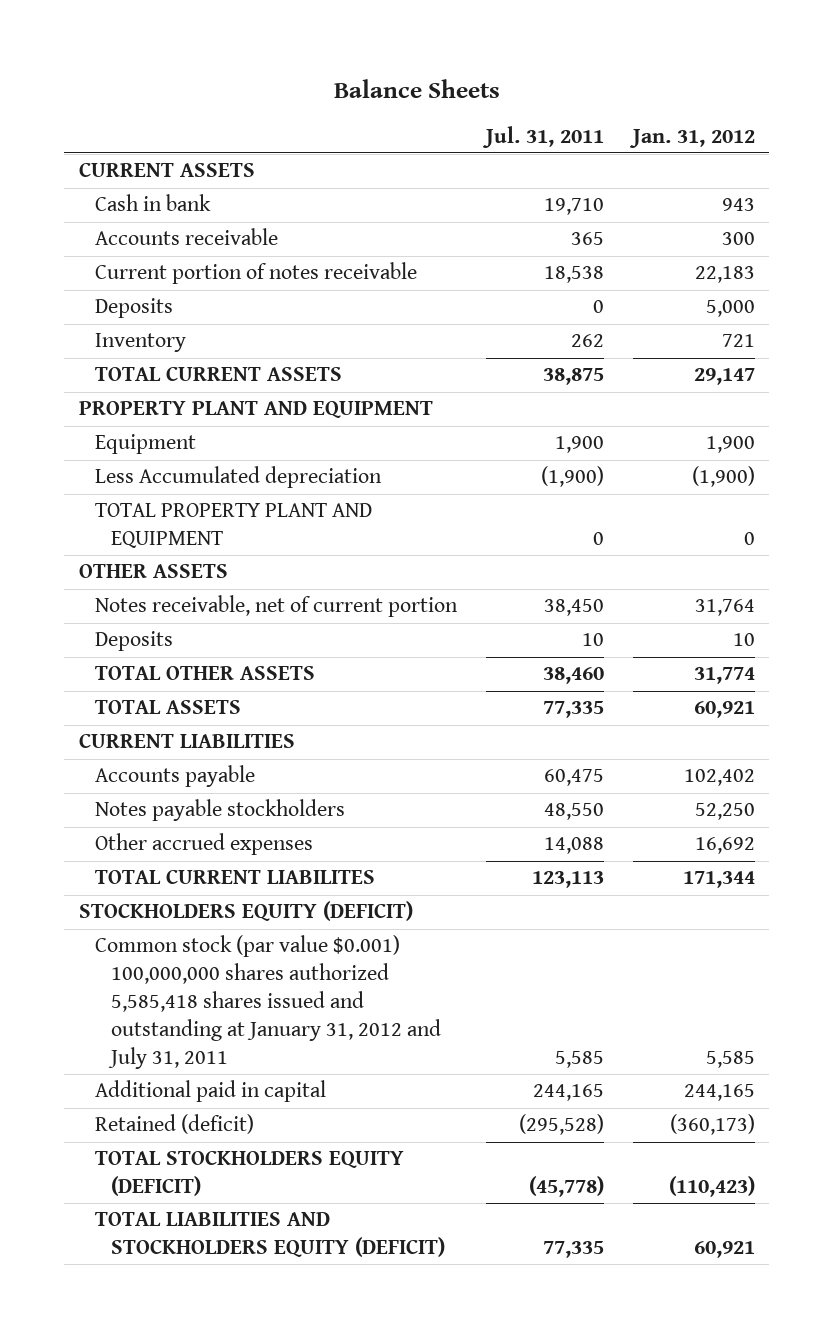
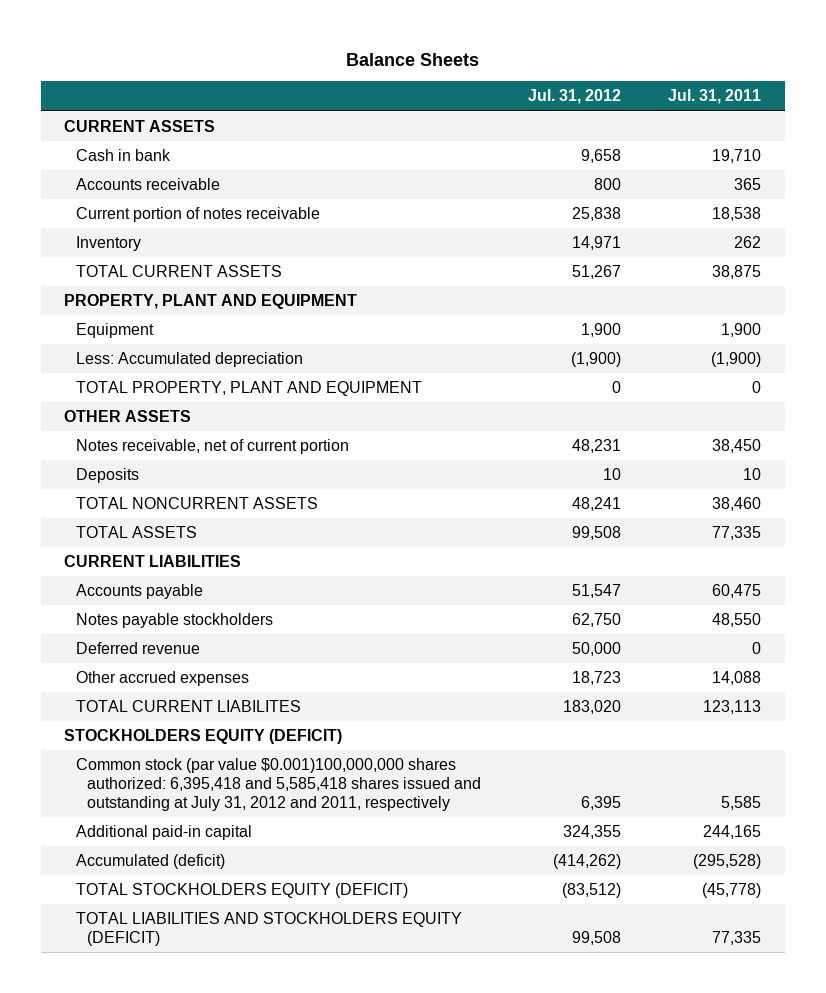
[628,128,755,148] Jan. 31, 2012 -> none
none -> [528,89,622,105] Jul. 31, 2012
[94,298,173,319] Deposits -> none
[78,401,433,419] PROPERTY PLANT AND EQUIPMENT -> [64,294,358,310] PROPERTY, PLANT AND EQUIPMENT
[94,466,382,489] Less Accumulated depreciation -> [75,352,303,368] Less: Accumulated depreciation
[94,503,372,549] TOTAL PROPERTY PLANT AND EQUIPMENT -> [75,381,422,397] TOTAL PROPERTY, PLANT AND EQUIPMENT
[94,666,315,681] TOTAL OTHER ASSETS -> [75,497,318,510] TOTAL NONCURRENT ASSETS
none -> [75,642,200,655] Deferred revenue
[94,935,441,1069] Common stock (par value $0.001) 100,000,000 shares authorized 5,585,418 shares issued and outstanding at January 31, 2012 and July 31, 2011 -> [75,758,482,812] Common stock (par value $0.001)100,000,000 shares authorized: 6,395,418 and 5,585,418 shares issued and outstanding at July 31, 2012 and 2011, respectively
[94,1080,326,1103] Additional paid in capital -> [75,825,252,841] Additional paid-in capital
[94,1114,254,1135] Retained (deficit) -> [75,854,225,870] Accumulated (deficit)

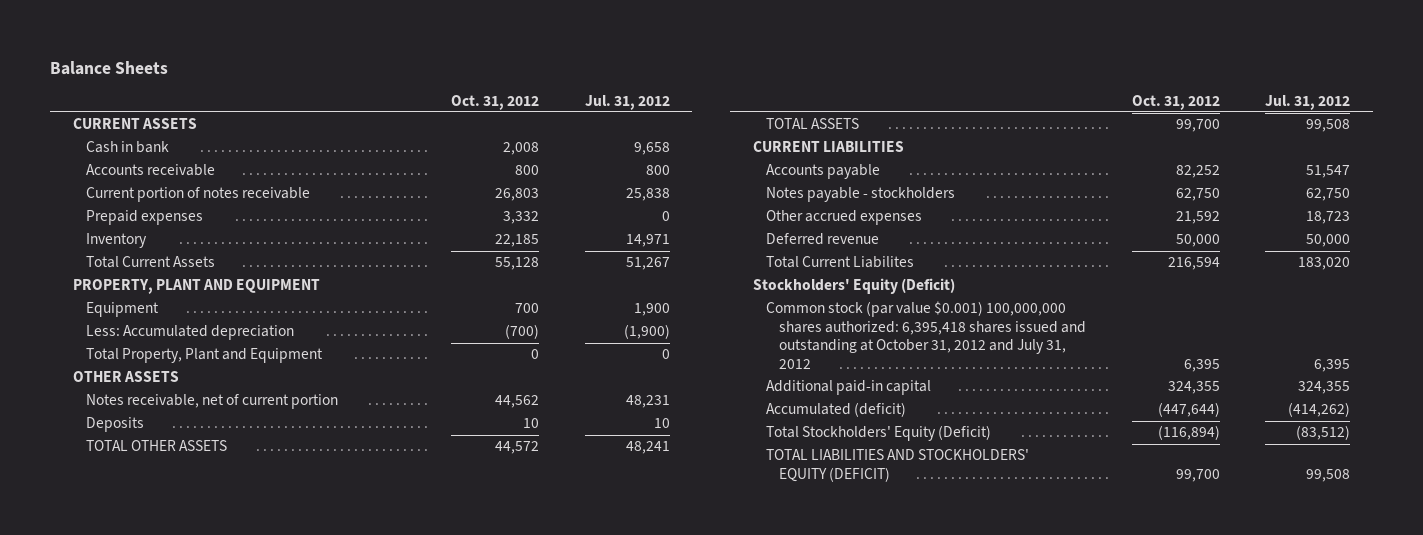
[668,89,762,105] Jul. 31, 2011 -> none
none -> [451,94,540,110] Oct. 31, 2012
none -> [85,210,203,226] Prepaid expenses
[75,265,282,278] TOTAL CURRENT ASSETS -> [85,256,215,269] Total Current Assets
[75,381,422,397] TOTAL PROPERTY, PLANT AND EQUIPMENT -> [85,348,323,364] Total Property, Plant and Equipment
[75,497,318,510] TOTAL NONCURRENT ASSETS -> [85,440,227,452] TOTAL OTHER ASSETS
[75,613,273,629] Notes payable stockholders -> [766,187,956,203] Notes payable - stockholders
[75,642,200,655] Deferred revenue -> [766,233,880,246] Deferred revenue
[75,700,301,713] TOTAL CURRENT LIABILITES -> [766,256,915,269] Total Current Liabilites
[64,729,343,745] STOCKHOLDERS EQUITY (DEFICIT) -> [753,278,956,295] Stockholders' Equity (Deficit)
[75,758,482,812] Common stock (par value $0.001)100,000,000 shares authorized: 6,395,418 and 5,585,418 shares issued and outstanding at July 31, 2012 and 2011, respectively -> [766,301,1087,369] Common stock (par value $0.001) 100,000,000 shares authorized: 6,395,418 shares issued and outstanding at October 31, 2012 and July 31, 2012
[75,883,408,899] TOTAL STOCKHOLDERS EQUITY (DEFICIT) -> [766,425,992,442] Total Stockholders' Equity (Deficit)
[75,912,462,947] TOTAL LIABILITIES AND STOCKHOLDERS EQUITY (DEFICIT) -> [766,449,1030,482] TOTAL LIABILITIES AND STOCKHOLDERS' EQUITY (DEFICIT)

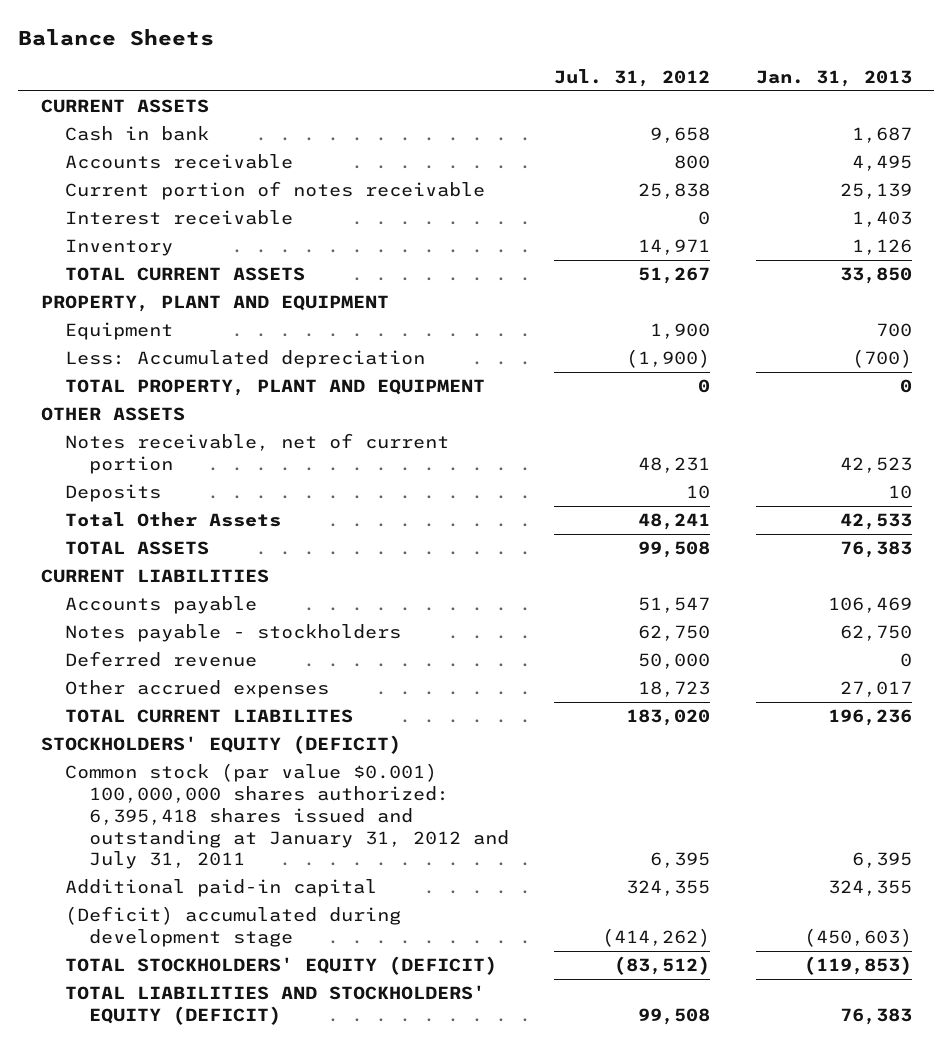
[451,94,540,110] Oct. 31, 2012 -> none
none -> [755,69,912,87] Jan. 31, 2013
[85,210,203,226] Prepaid expenses -> none
none -> [64,210,293,226] Interest receivable
[85,256,215,269] Total Current Assets -> [64,267,305,282] TOTAL CURRENT ASSETS
[85,348,323,364] Total Property, Plant and Equipment -> [64,379,485,397] TOTAL PROPERTY, PLANT AND EQUIPMENT
[85,440,227,452] TOTAL OTHER ASSETS -> [64,512,281,528] Total Other Assets
[766,210,923,226] Other accrued expenses -> [64,680,329,699] Other accrued expenses
[766,256,915,269] Total Current Liabilites -> [64,709,353,724] TOTAL CURRENT LIABILITES
[753,278,956,295] Stockholders' Equity (Deficit) -> [40,735,401,755] STOCKHOLDERS' EQUITY (DEFICIT)
[766,301,1087,369] Common stock (par value $0.001) 100,000,000 shares authorized: 6,395,418 shares issued and outstanding at October 31, 2012 and July 31, 2012 -> [64,763,509,870] Common stock (par value $0.001) 100,000,000 shares authorized: 6,395,418 shares issued and outstanding at January 31, 2012 and July 31, 2011
[766,402,907,418] Accumulated (deficit) -> [64,906,401,947] (Deficit) accumulated during development stage
[766,425,992,442] Total Stockholders' Equity (Deficit) -> [64,956,497,976] TOTAL STOCKHOLDERS' EQUITY (DEFICIT)

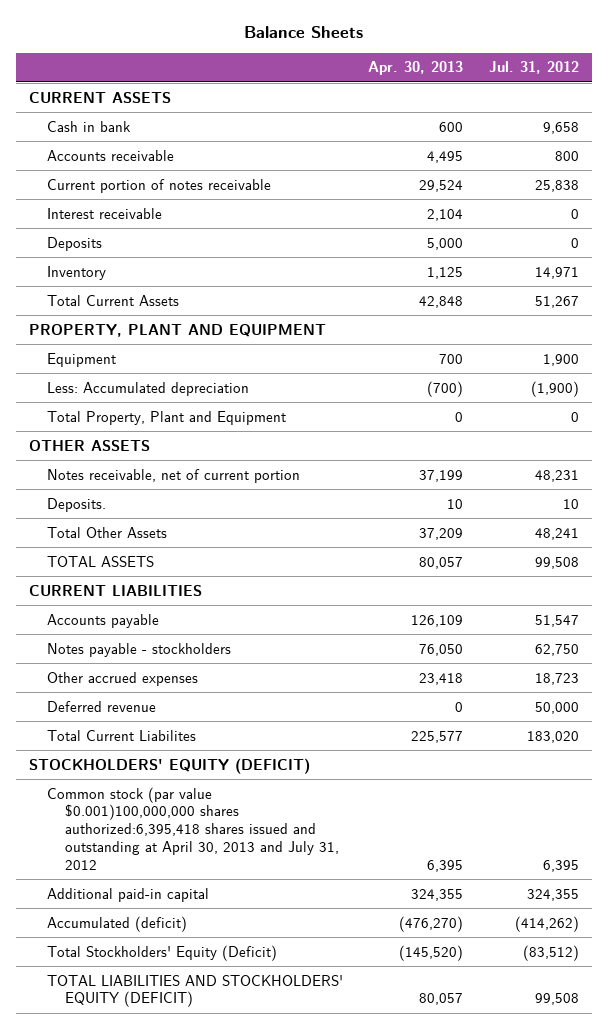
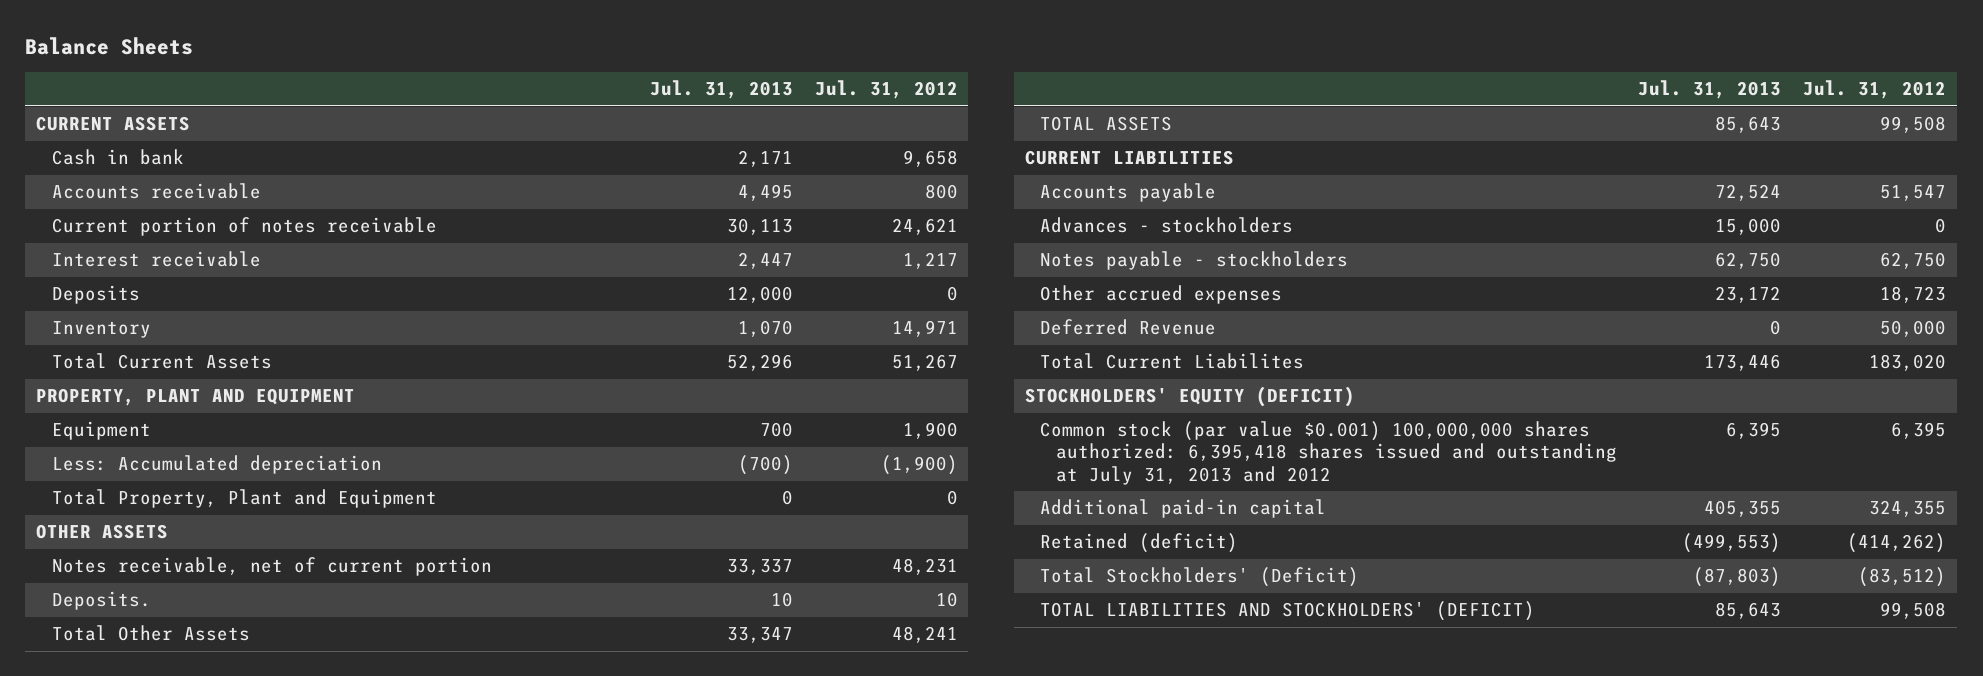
[368,61,464,76] Apr. 30, 2013 -> none
none -> [649,80,793,100] Jul. 31, 2013
[534,179,579,192] 25,838 -> [891,218,958,236] 24,621
[570,208,579,219] 0 -> [902,252,958,270] 1,217
none -> [1040,217,1294,234] Advances - stockholders
[46,700,156,712] Deferred revenue -> [1040,319,1217,336] Deferred Revenue
[46,786,339,870] Common stock (par value $0.001)100,000,000 shares authorized:6,395,418 shares issued and outstanding at April 30, 2013 and July 31, 2012 -> [1040,421,1617,485] Common stock (par value $0.001) 100,000,000 shares authorized: 6,395,418 shares issued and outstanding at July 31, 2013 and 2012
[46,915,187,932] Accumulated (deficit) -> [1040,533,1239,554] Retained (deficit)
[46,944,277,961] Total Stockholders' Equity (Deficit) -> [1040,567,1360,588] Total Stockholders' (Deficit)
[46,974,343,1008] TOTAL LIABILITIES AND STOCKHOLDERS' EQUITY (DEFICIT) -> [1040,601,1536,622] TOTAL LIABILITIES AND STOCKHOLDERS' (DEFICIT)

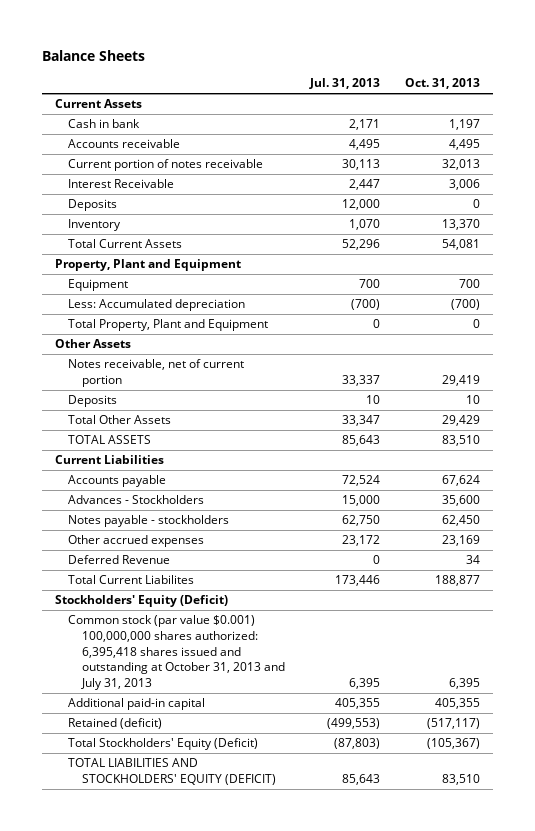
[814,80,958,100] Jul. 31, 2012 -> none
none -> [405,78,481,90] Oct. 31, 2013
[36,116,191,132] CURRENT ASSETS -> [54,99,142,109] Current Assets
[51,251,261,268] Interest receivable -> [68,179,175,189] Interest Receivable
[36,388,356,407] PROPERTY, PLANT AND EQUIPMENT -> [54,259,241,272] Property, Plant and Equipment
[36,524,169,540] OTHER ASSETS -> [54,339,131,349] Other Assets
[51,591,151,611] Deposits. -> [68,395,118,408] Deposits
[1024,150,1234,166] CURRENT LIABILITIES -> [54,455,164,465] Current Liabilities
[1040,217,1294,234] Advances - stockholders -> [68,495,205,505] Advances - Stockholders
[1024,386,1355,408] STOCKHOLDERS' EQUITY (DEFICIT) -> [54,595,228,608] Stockholders' Equity (Deficit)
[1040,421,1617,485] Common stock (par value $0.001) 100,000,000 shares authorized: 6,395,418 shares issued and outstanding at July 31, 2013 and 2012 -> [68,615,285,691] Common stock (par value $0.001) 100,000,000 shares authorized: 6,395,418 shares issued and outstanding at October 31, 2013 and July 31, 2013
[1040,567,1360,588] Total Stockholders' (Deficit) -> [68,738,259,751] Total Stockholders' Equity (Deficit)
[1040,601,1536,622] TOTAL LIABILITIES AND STOCKHOLDERS' (DEFICIT) -> [68,758,276,786] TOTAL LIABILITIES AND STOCKHOLDERS' EQUITY (DEFICIT)

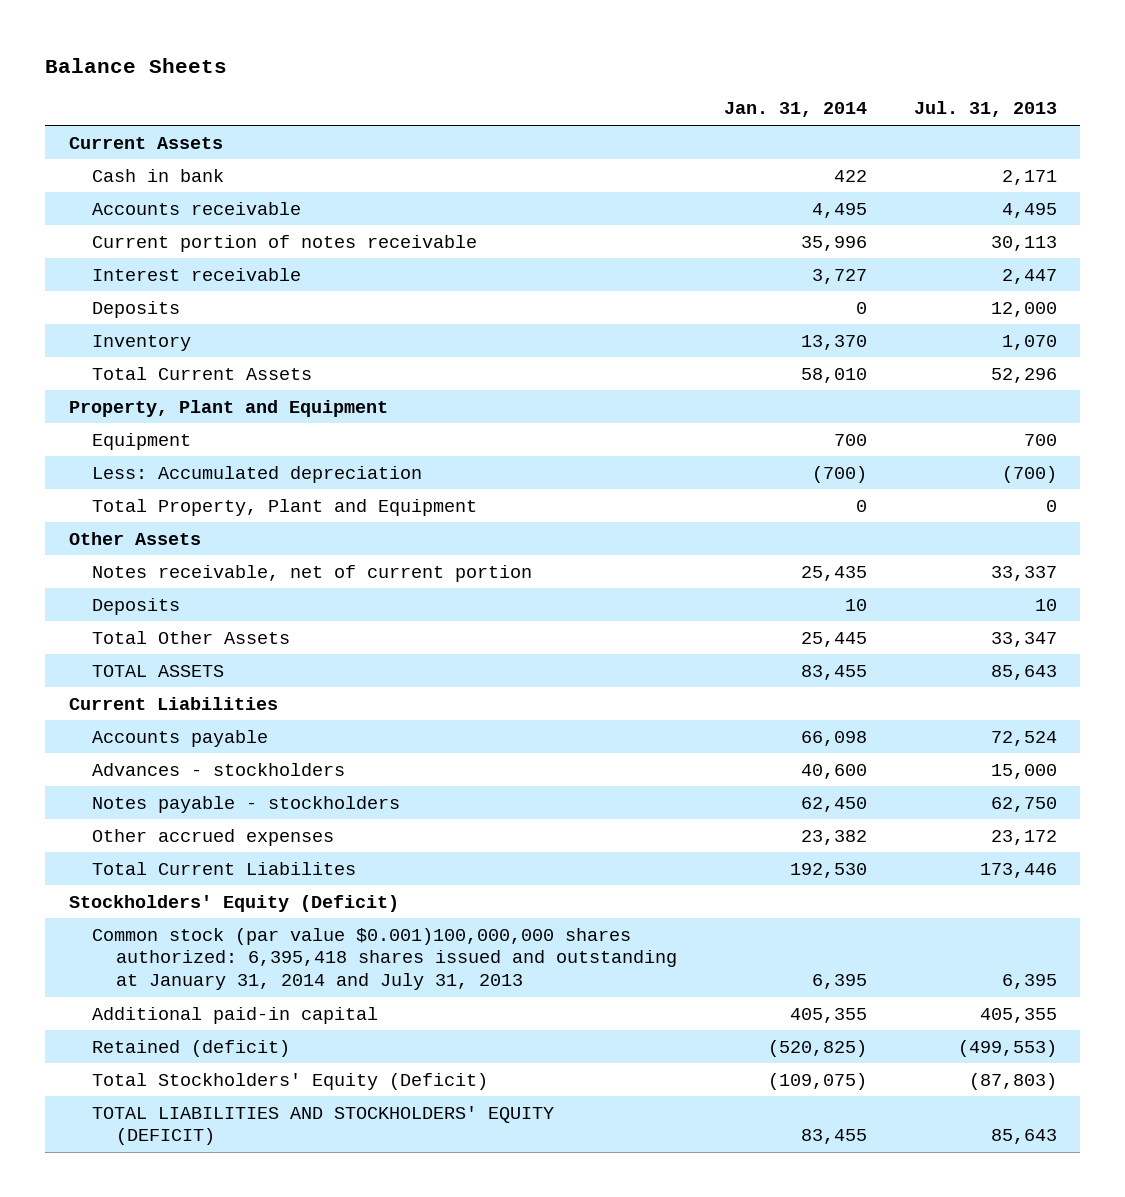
[405,78,481,90] Oct. 31, 2013 -> none
none -> [723,102,867,118] Jan. 31, 2014
[68,179,175,189] Interest Receivable -> [92,267,302,281] Interest receivable
[68,495,205,505] Advances - Stockholders -> [92,762,346,776] Advances - stockholders
[68,555,171,565] Deferred Revenue -> none
[68,615,285,691] Common stock (par value $0.001) 100,000,000 shares authorized: 6,395,418 shares issued and outstanding at October 31, 2013 and July 31, 2013 -> [92,927,677,991] Common stock (par value $0.001)100,000,000 shares authorized: 6,395,418 shares issued and outstanding at January 31, 2014 and July 31, 2013

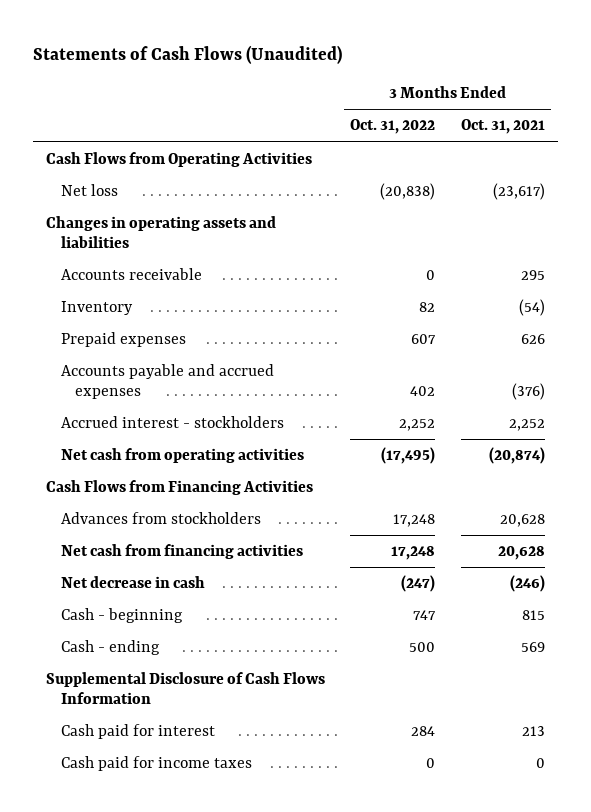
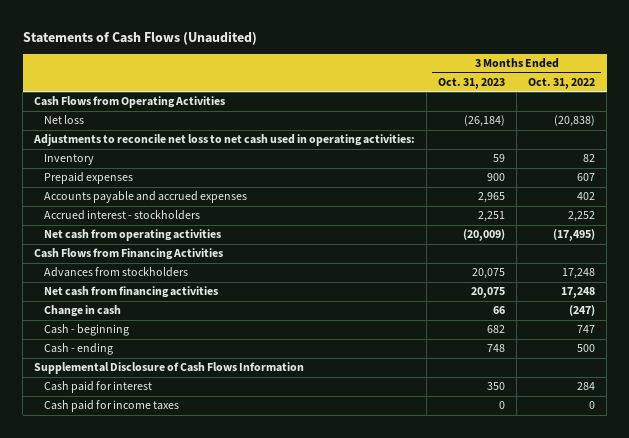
[461,119,546,135] Oct. 31, 2021 -> none
none -> [438,77,506,89] Oct. 31, 2023
[45,216,276,249] Changes in operating assets and liabilities -> none
[60,268,202,281] Accounts receivable -> none
none -> [33,134,416,147] Adjustments to reconcile net loss to net cash used in operating activities:
[60,576,205,589] Net decrease in cash -> [43,305,121,318] Change in cash

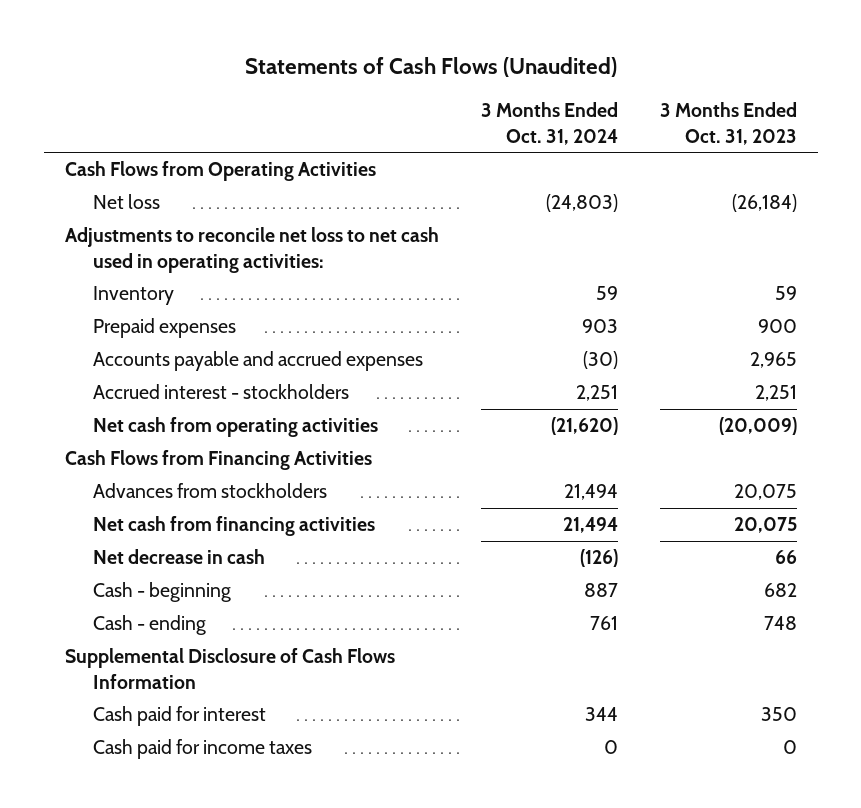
[528,77,596,89] Oct. 31, 2022 -> none
none -> [480,102,618,145] 3 Months Ended Oct. 31, 2024
[43,305,121,318] Change in cash -> [93,549,266,565] Net decrease in cash

